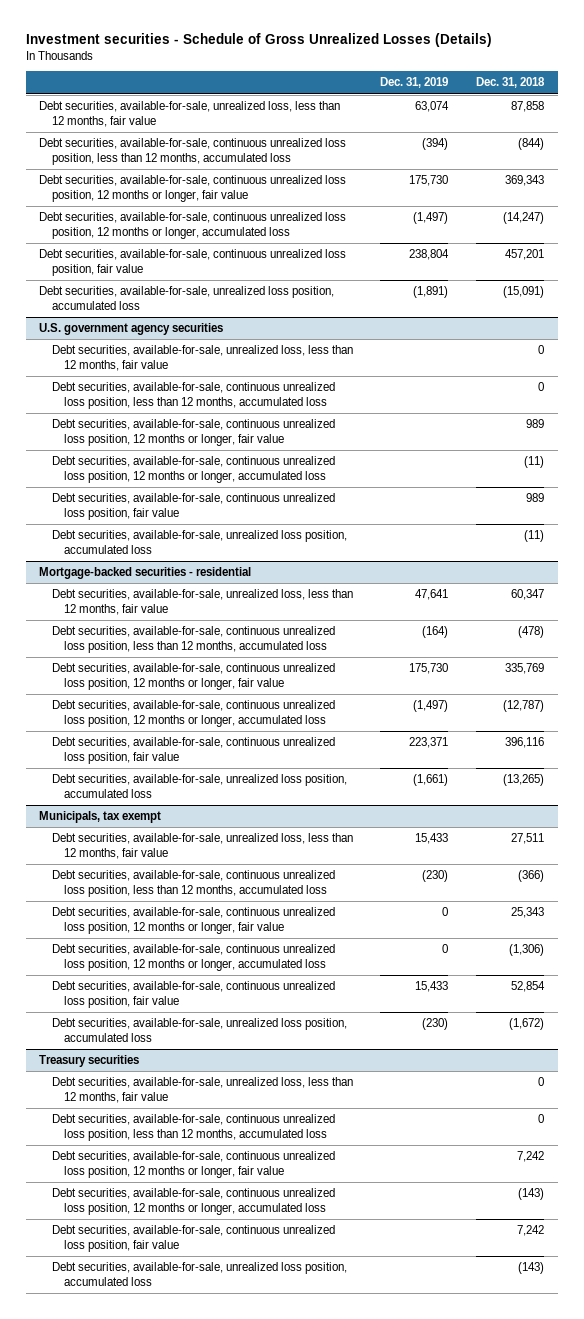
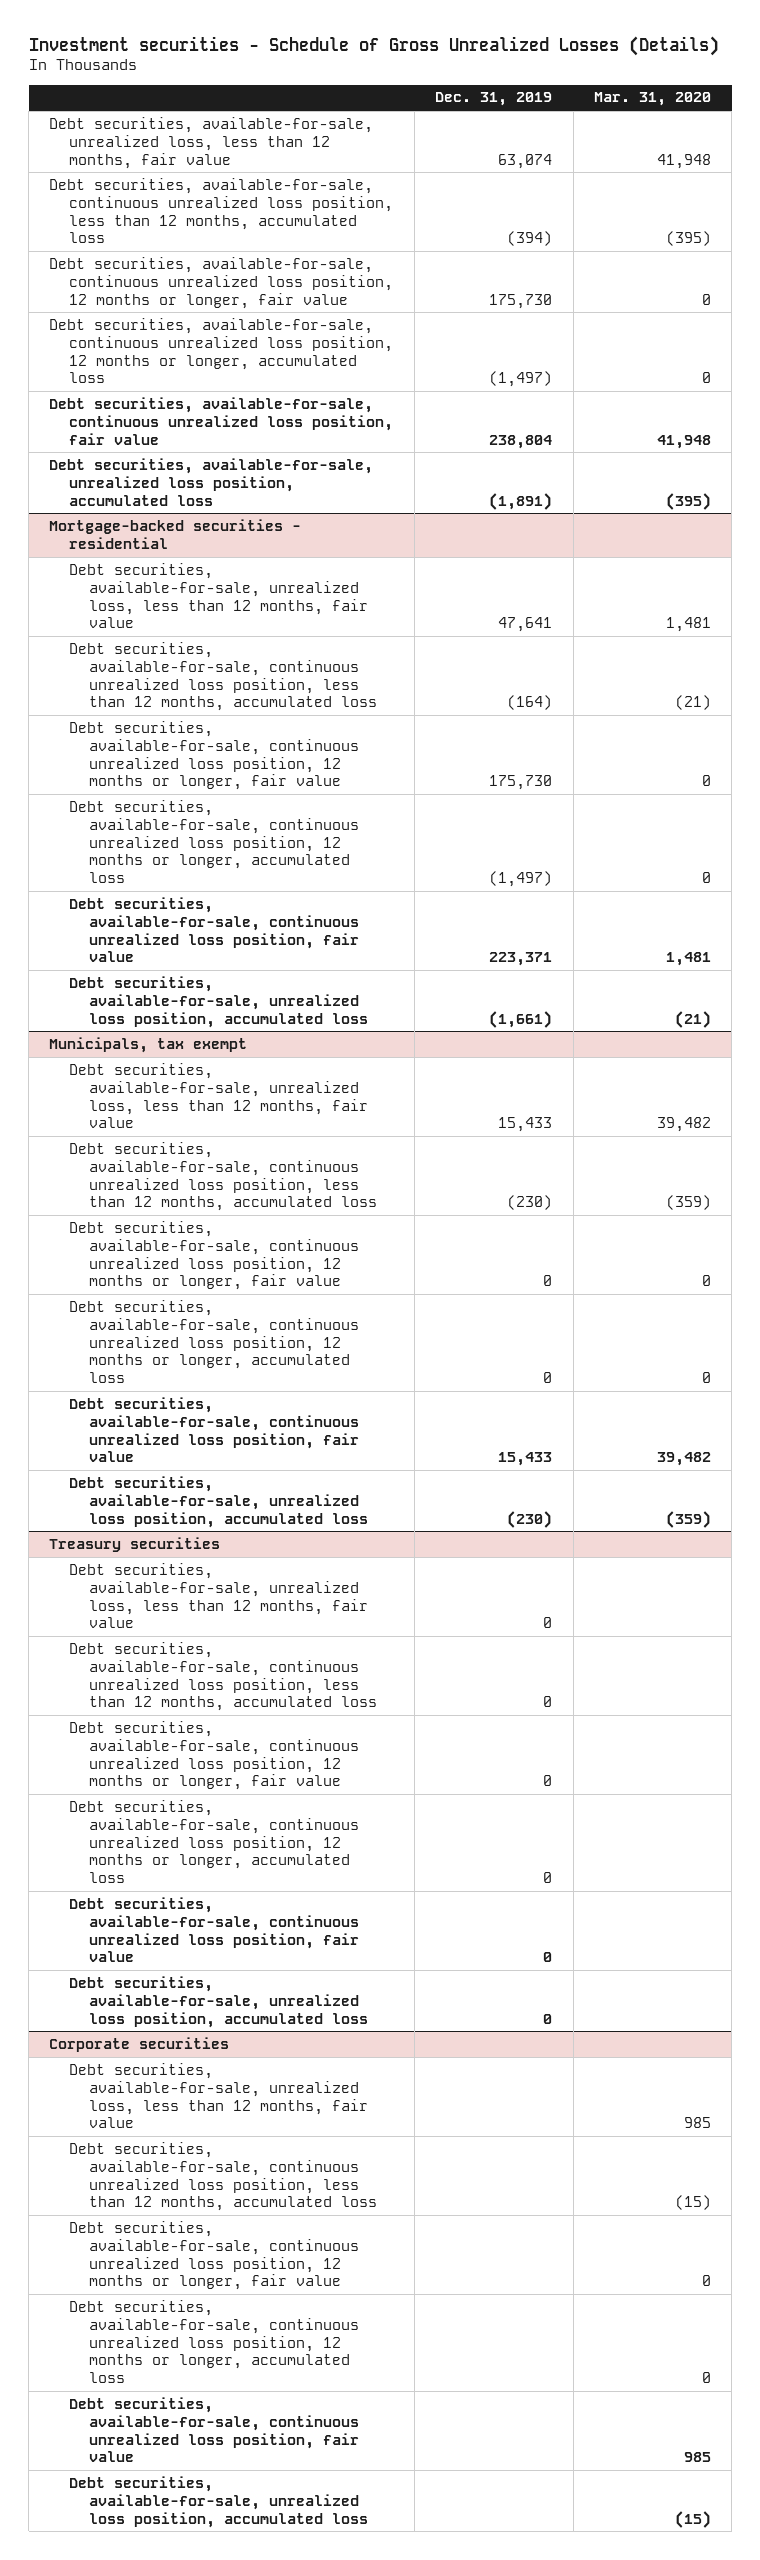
[476,77,546,89] Dec. 31, 2018 -> none
none -> [593,92,711,107] Mar. 31, 2020
[39,323,224,336] U.S. government agency securities -> none
[51,345,353,371] Debt securities, available-for-sale, unrealized loss, less than 12 months, fair value -> none
[51,382,335,409] Debt securities, available-for-sale, continuous unrealized loss position, less than 12 months, accumulated loss -> none
[51,419,335,446] Debt securities, available-for-sale, continuous unrealized loss position, 12 months or longer, fair value -> none
[51,456,335,483] Debt securities, available-for-sale, continuous unrealized loss position, 12 months or longer, accumulated loss -> none
[51,493,335,520] Debt securities, available-for-sale, continuous unrealized loss position, fair value -> none
[51,530,347,554] Debt securities, available-for-sale, unrealized loss position, accumulated loss -> none
none -> [69,1562,369,1629] Debt securities, available-for-sale, unrealized loss, less than 12 months, fair value
none -> [69,1641,378,1712] Debt securities, available-for-sale, continuous unrealized loss position, less than 12 months, accumulated loss
none -> [69,1720,360,1791] Debt securities, available-for-sale, continuous unrealized loss position, 12 months or longer, fair value
none -> [69,1799,360,1884] Debt securities, available-for-sale, continuous unrealized loss position, 12 months or longer, accumulated loss
none -> [69,1896,360,1963] Debt securities, available-for-sale, continuous unrealized loss position, fair value
none -> [69,1975,369,2028] Debt securities, available-for-sale, unrealized loss position, accumulated loss
none -> [49,2036,230,2052] Corporate securities

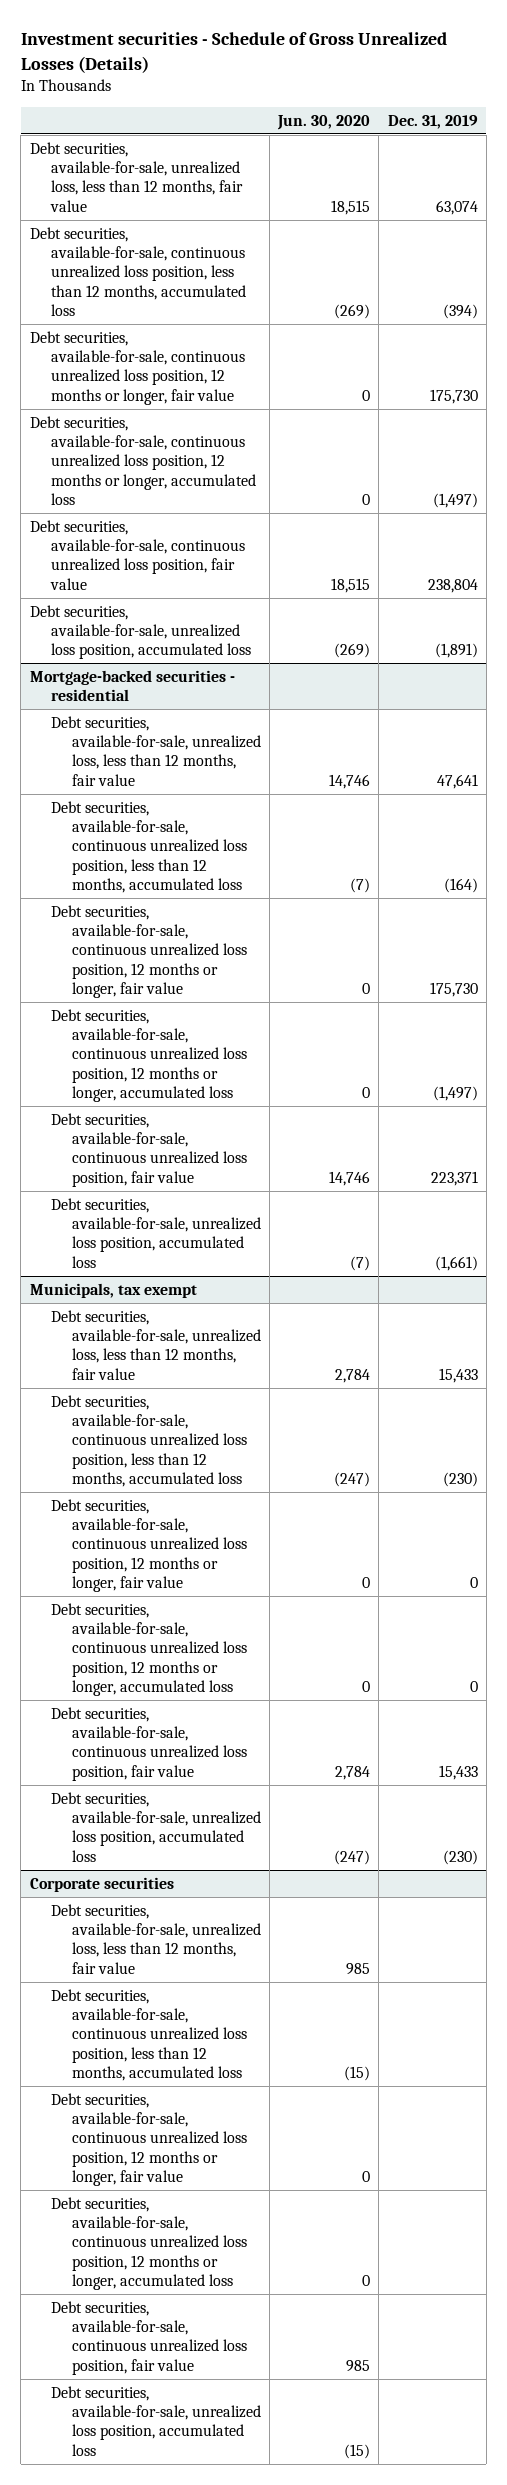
[593,92,711,107] Mar. 31, 2020 -> none
none -> [277,114,371,130] Jun. 30, 2020
[49,1536,221,1552] Treasury securities -> none
[69,1562,369,1629] Debt securities, available-for-sale, unrealized loss, less than 12 months, fair value -> none
[69,1641,378,1712] Debt securities, available-for-sale, continuous unrealized loss position, less than 12 months, accumulated loss -> none
[69,1720,360,1791] Debt securities, available-for-sale, continuous unrealized loss position, 12 months or longer, fair value -> none
[69,1799,360,1884] Debt securities, available-for-sale, continuous unrealized loss position, 12 months or longer, accumulated loss -> none
[69,1896,360,1963] Debt securities, available-for-sale, continuous unrealized loss position, fair value -> none
[69,1975,369,2028] Debt securities, available-for-sale, unrealized loss position, accumulated loss -> none

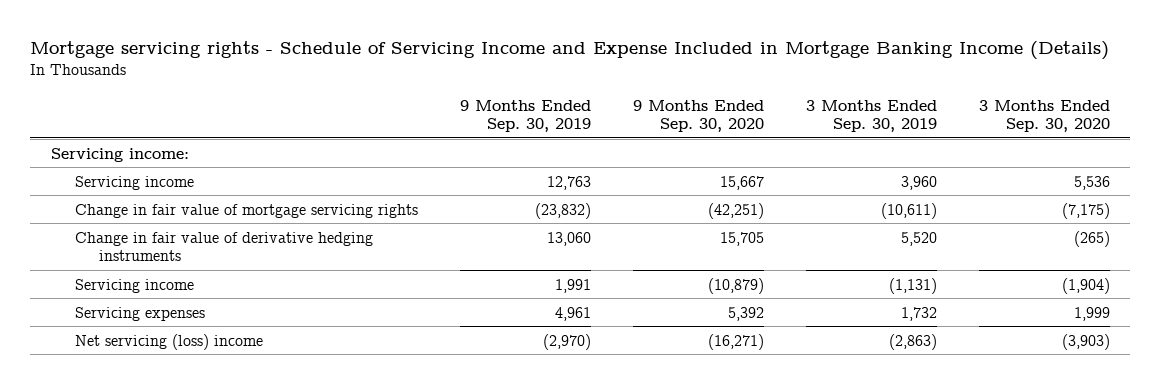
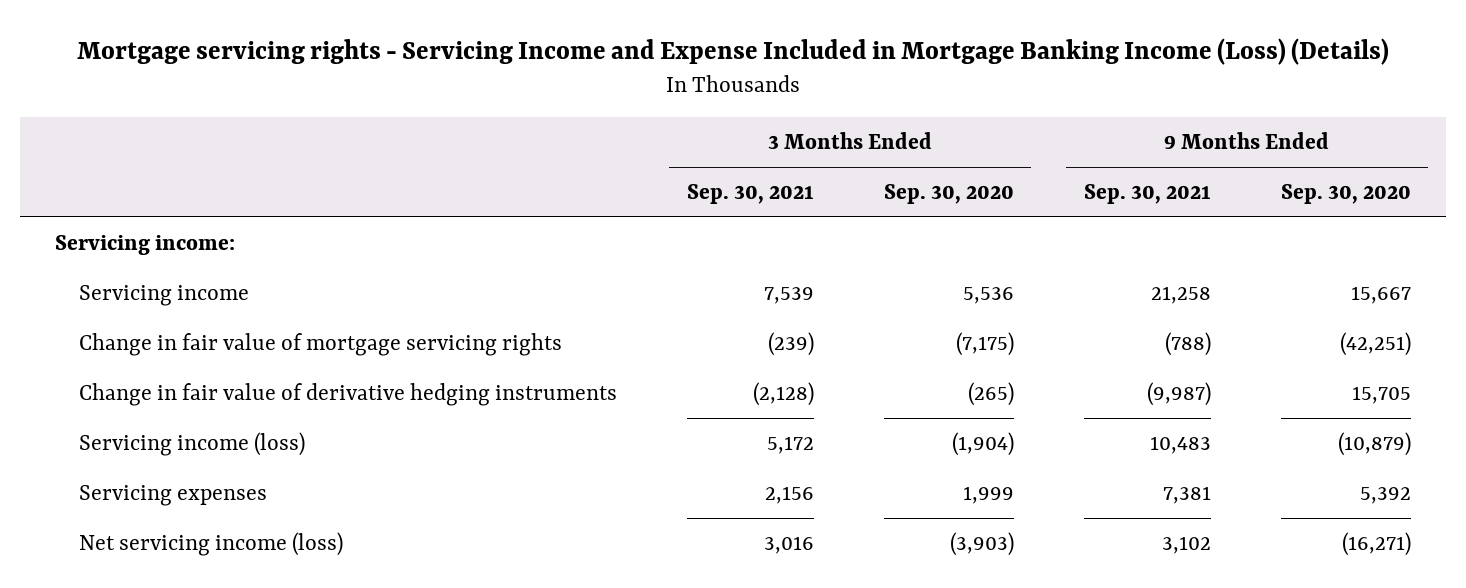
[30,41,1110,61] Mortgage servicing rights - Schedule of Servicing Income and Expense Included in Mortgage Banking Income (Details) -> [76,37,1389,65] Mortgage servicing rights - Servicing Income and Expense Included in Mortgage Banking Income (Loss) (Details)
[460,99,592,132] 9 Months Ended Sep. 30, 2019 -> none
[805,99,937,132] 3 Months Ended Sep. 30, 2019 -> none
none -> [686,184,814,205] Sep. 30, 2021
none -> [1083,184,1211,205] Sep. 30, 2021
[75,278,195,293] Servicing income -> [79,431,306,456] Servicing income (loss)
[75,333,264,350] Net servicing (loss) income -> [79,531,344,556] Net servicing income (loss)

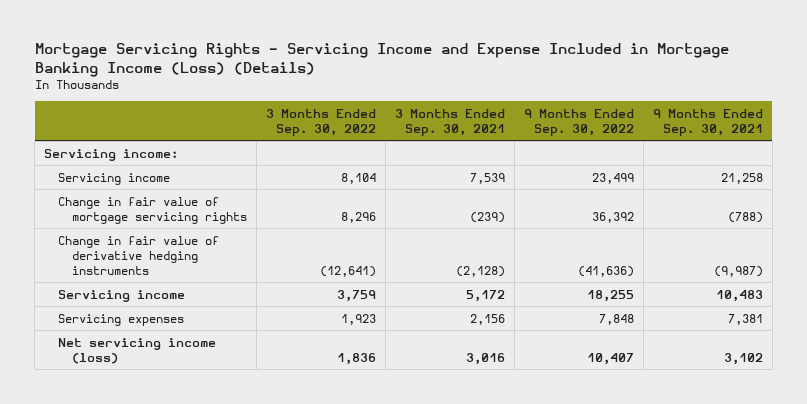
[76,37,1389,65] Mortgage servicing rights - Servicing Income and Expense Included in Mortgage Banking Income (Loss) (Details) -> [34,42,729,77] Mortgage Servicing Rights - Servicing Income and Expense Included in Mortgage Banking Income (Loss) (Details)
[883,184,1014,205] Sep. 30, 2020 -> none
[1280,184,1411,205] Sep. 30, 2020 -> none
none -> [265,108,376,137] 3 Months Ended Sep. 30, 2022
none -> [523,108,634,137] 9 Months Ended Sep. 30, 2022
[79,431,306,456] Servicing income (loss) -> [57,289,185,302] Servicing income

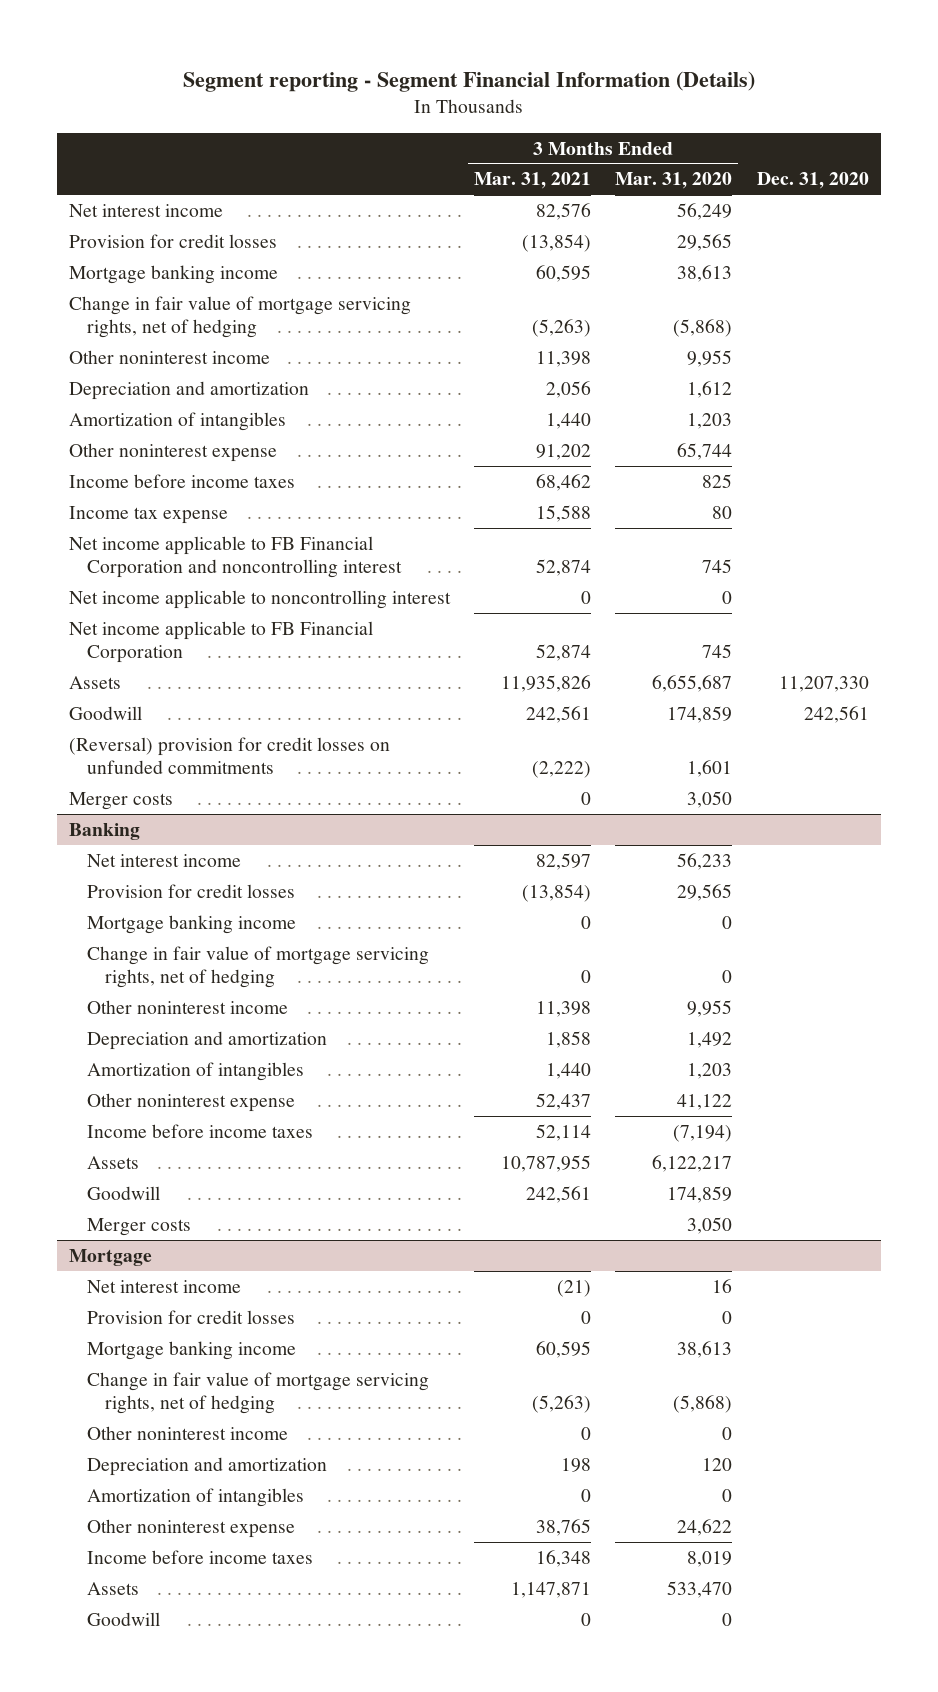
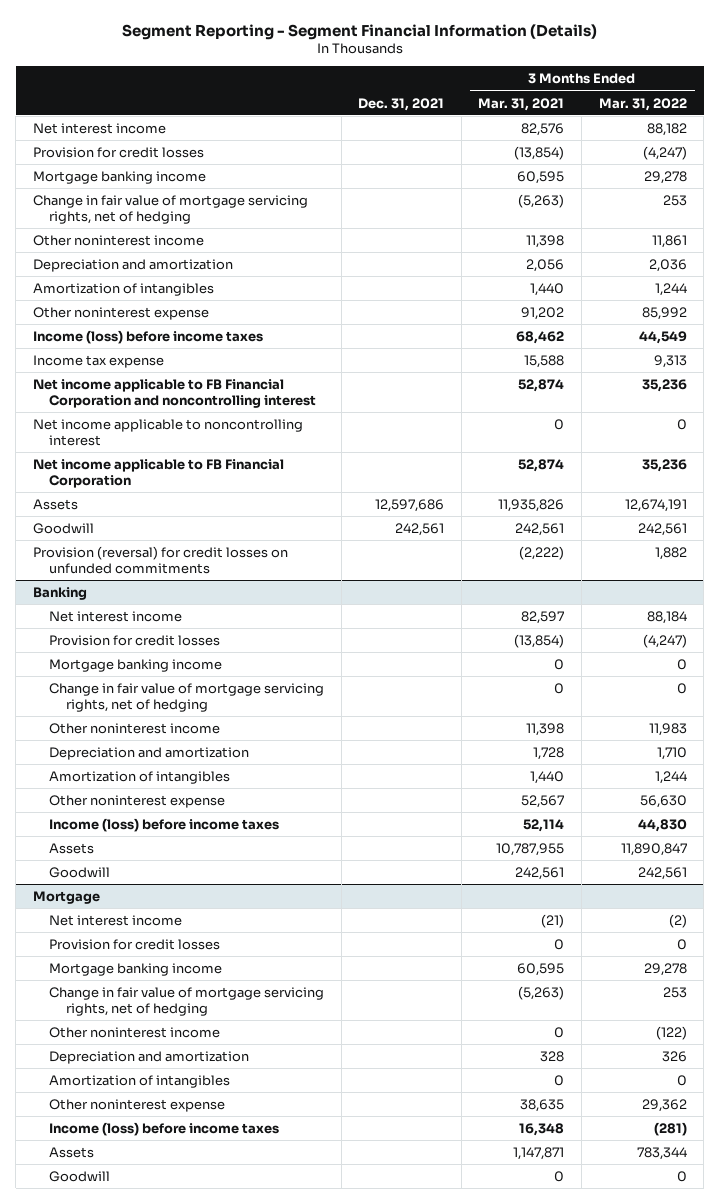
[182,71,755,93] Segment reporting - Segment Financial Information (Details) -> [121,23,597,40] Segment Reporting - Segment Financial Information (Details)
[615,172,733,190] Mar. 31, 2020 -> none
[756,172,869,190] Dec. 31, 2020 -> none
none -> [358,97,445,111] Dec. 31, 2021
none -> [598,97,687,111] Mar. 31, 2022
[69,473,296,488] Income before income taxes -> [32,329,263,344] Income (loss) before income taxes
[69,791,174,810] Merger costs -> none
[69,736,391,774] (Reversal) provision for credit losses on unfunded commitments -> [32,545,288,574] Provision (reversal) for credit losses on unfunded commitments
[546,1030,592,1048] 1,858 -> [533,746,565,760] 1,728
[536,1092,592,1110] 52,437 -> [521,794,565,808] 52,567
[87,1123,314,1138] Income before income taxes -> [49,817,280,832] Income (loss) before income taxes
[87,1217,192,1236] Merger costs -> none
[561,1457,592,1472] 198 -> [540,1050,565,1062] 328
[536,1518,592,1536] 38,765 -> [520,1098,565,1112] 38,635
[87,1549,314,1564] Income before income taxes -> [49,1121,280,1136] Income (loss) before income taxes

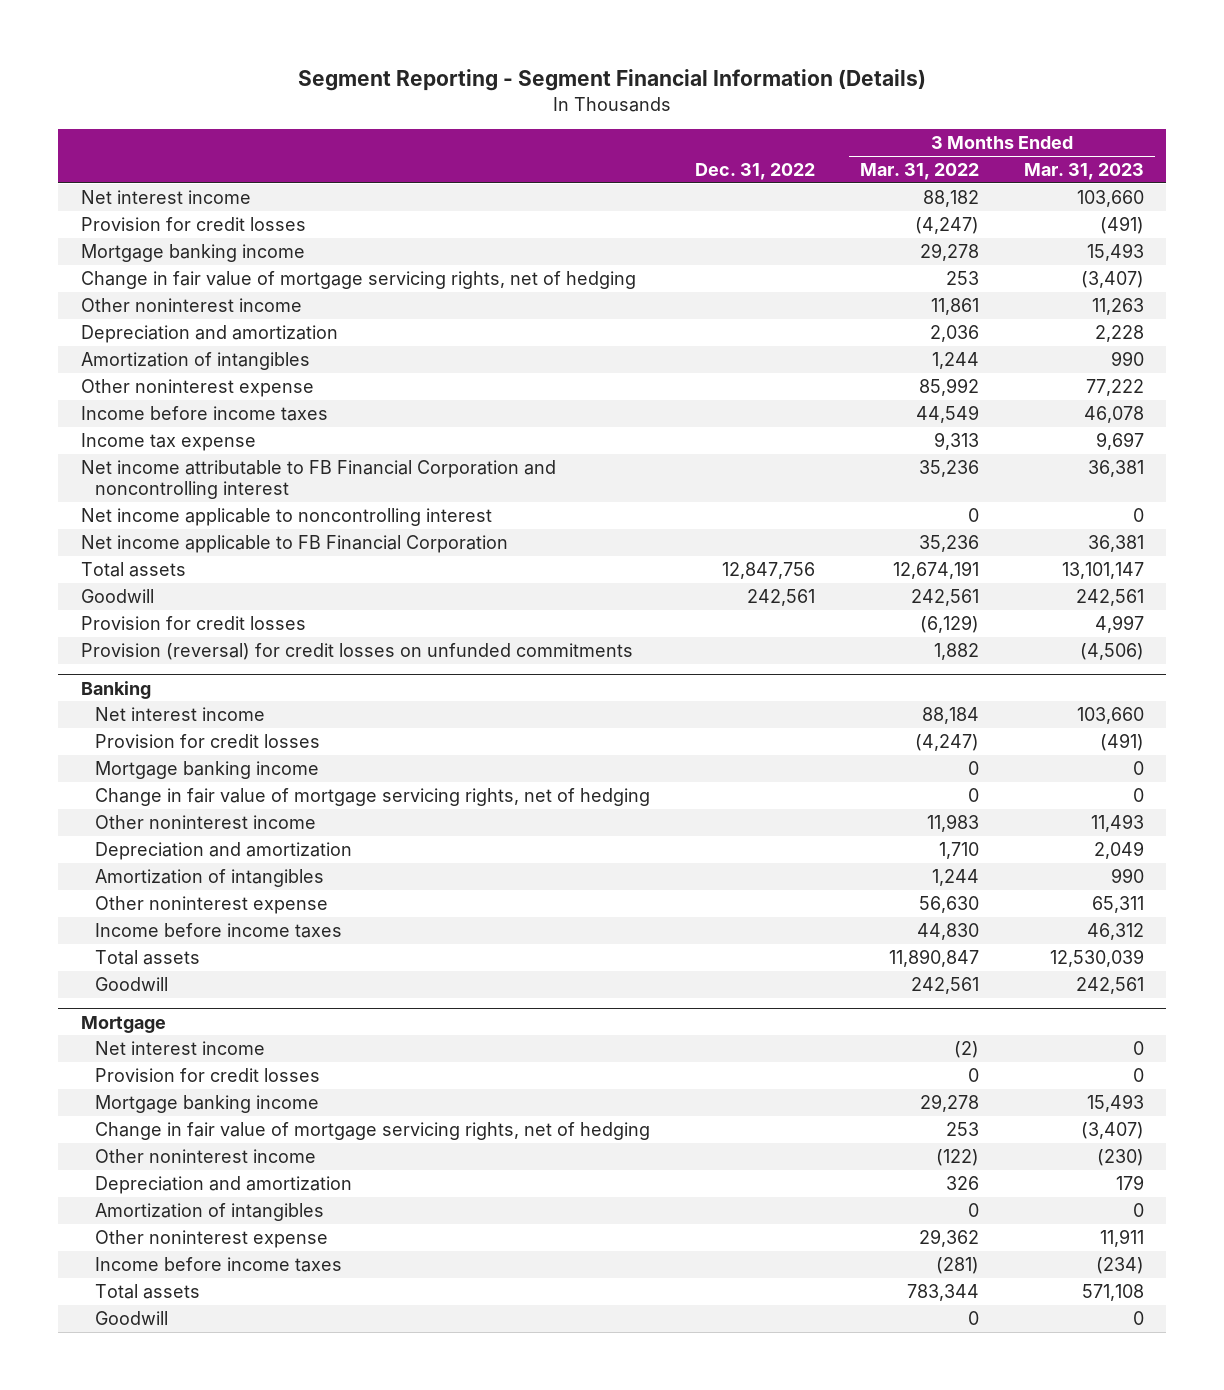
[358,97,445,111] Dec. 31, 2021 -> none
[478,97,565,111] Mar. 31, 2021 -> none
none -> [695,163,816,181] Dec. 31, 2022
none -> [1023,163,1144,181] Mar. 31, 2023
[32,329,263,344] Income (loss) before income taxes -> [80,406,328,422] Income before income taxes
[32,378,317,408] Net income applicable to FB Financial Corporation and noncontrolling interest -> [80,460,556,500] Net income attributable to FB Financial Corporation and noncontrolling interest
[32,498,78,510] Assets -> [80,562,186,578] Total assets
none -> [80,616,306,631] Provision for credit losses
[49,817,280,832] Income (loss) before income taxes -> [95,923,343,939] Income before income taxes
[49,842,95,854] Assets -> [95,950,201,966] Total assets
[49,1121,280,1136] Income (loss) before income taxes -> [95,1257,343,1273] Income before income taxes
[49,1146,95,1158] Assets -> [95,1284,201,1300] Total assets

